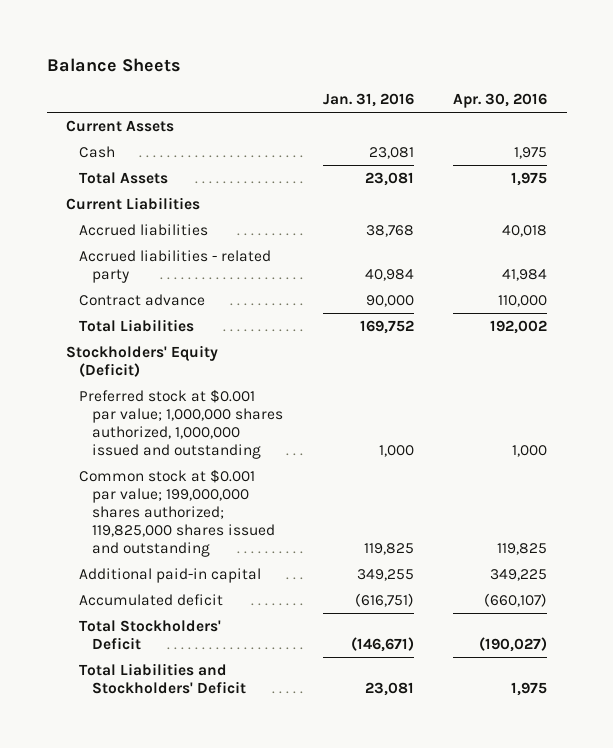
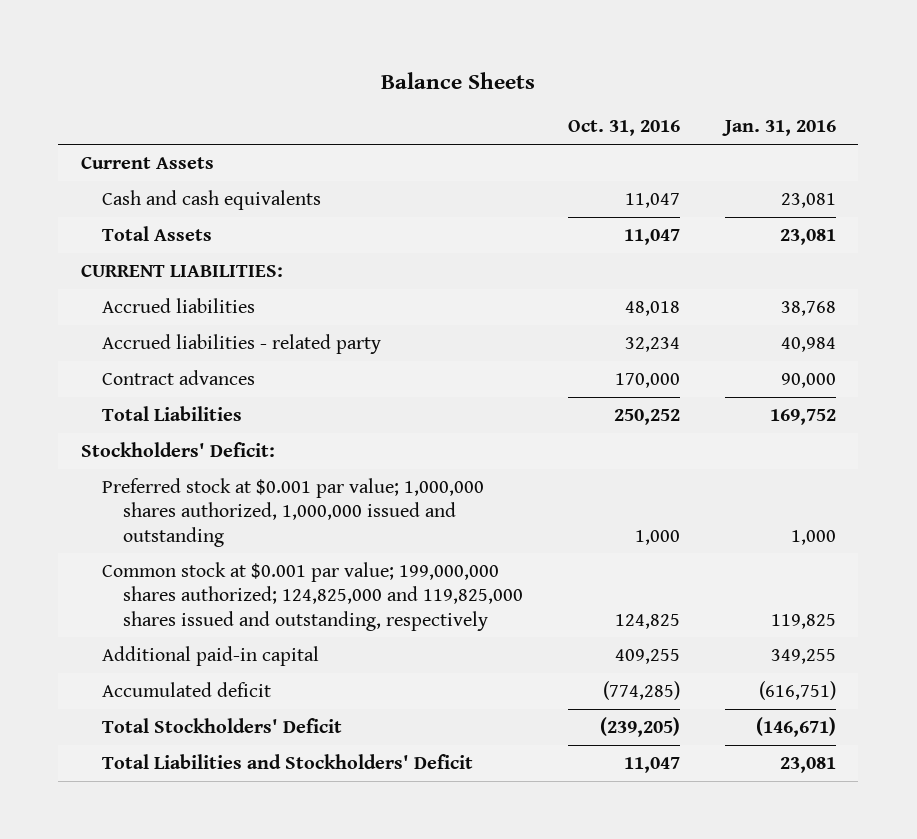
[453,93,548,109] Apr. 30, 2016 -> none
none -> [567,120,680,137] Oct. 31, 2016
[79,145,116,158] Cash -> [101,190,321,211] Cash and cash equivalents
[66,196,201,210] Current Liabilities -> [80,264,283,278] CURRENT LIABILITIES:
[79,293,206,306] Contract advance -> [101,370,255,386] Contract advances
[66,344,219,377] Stockholders' Equity (Deficit) -> [80,442,275,458] Stockholders' Deficit:
[79,468,276,557] Common stock at $0.001 par value; 199,000,000 shares authorized; 119,825,000 shares issued and outstanding -> [101,562,523,631] Common stock at $0.001 par value; 199,000,000 shares authorized; 124,825,000 and 119,825,000 shares issued and outstanding, respectively

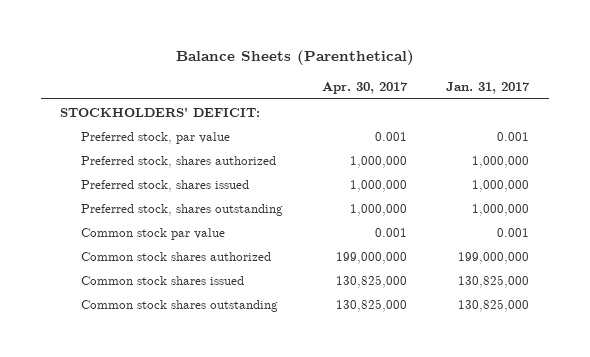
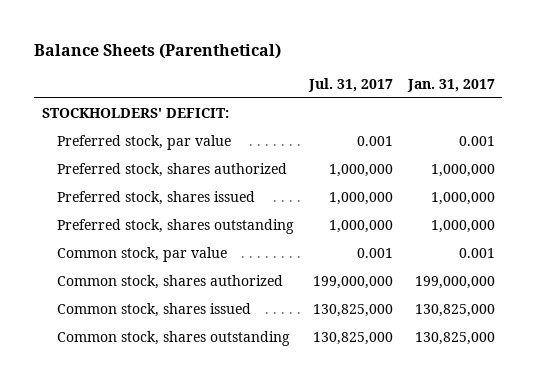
[322,82,409,95] Apr. 30, 2017 -> none
none -> [307,77,393,92] Jul. 31, 2017
[80,227,225,240] Common stock par value -> [56,247,227,263] Common stock, par value
[80,251,271,261] Common stock shares authorized -> [56,275,283,290] Common stock, shares authorized
[80,275,244,285] Common stock shares issued -> [56,303,251,318] Common stock, shares issued
[80,299,278,312] Common stock shares outstanding -> [56,331,290,347] Common stock, shares outstanding

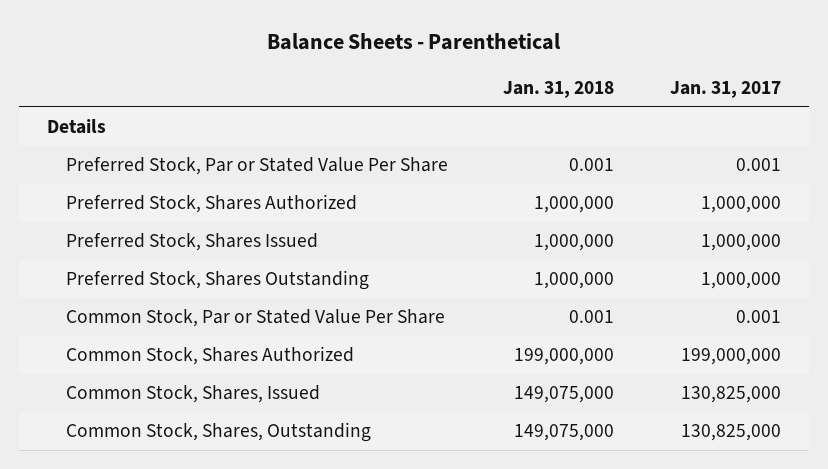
[34,42,282,59] Balance Sheets (Parenthetical) -> [267,33,562,51] Balance Sheets - Parenthetical
[307,77,393,92] Jul. 31, 2017 -> none
none -> [503,80,615,98] Jan. 31, 2018
[41,108,229,119] STOCKHOLDERS' DEFICIT: -> none
none -> [47,119,107,135] Details
[56,135,231,151] Preferred stock, par value -> [65,157,448,176] Preferred Stock, Par or Stated Value Per Share
[56,163,287,178] Preferred stock, shares authorized -> [65,194,357,214] Preferred Stock, Shares Authorized
[56,191,255,206] Preferred stock, shares issued -> [65,233,318,252] Preferred Stock, Shares Issued
[56,219,294,235] Preferred stock, shares outstanding -> [65,270,369,291] Preferred Stock, Shares Outstanding
[56,247,227,263] Common stock, par value -> [65,309,445,328] Common Stock, Par or Stated Value Per Share
[56,275,283,290] Common stock, shares authorized -> [65,346,354,366] Common Stock, Shares Authorized
[56,303,251,318] Common stock, shares issued -> [65,385,320,404] Common Stock, Shares, Issued
[56,331,290,347] Common stock, shares outstanding -> [65,422,371,443] Common Stock, Shares, Outstanding

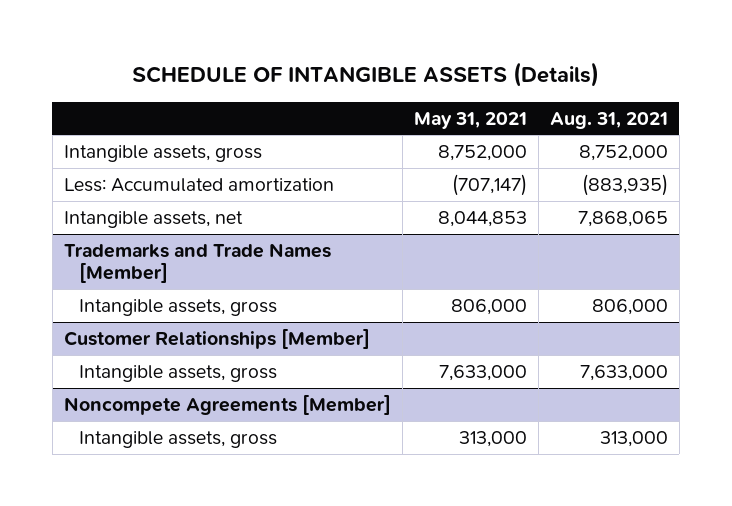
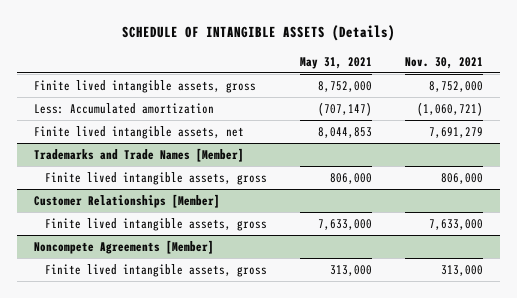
[549,111,668,129] Aug. 31, 2021 -> none
none -> [405,56,484,69] Nov. 30, 2021
[63,144,262,162] Intangible assets, gross -> [33,79,256,93] Finite lived intangible assets, gross
[63,210,243,228] Intangible assets, net -> [33,125,244,139] Finite lived intangible assets, net
[78,298,277,316] Intangible assets, gross -> [45,171,268,185] Finite lived intangible assets, gross
[78,364,277,382] Intangible assets, gross -> [45,217,268,231] Finite lived intangible assets, gross
[78,430,277,448] Intangible assets, gross -> [45,263,268,277] Finite lived intangible assets, gross

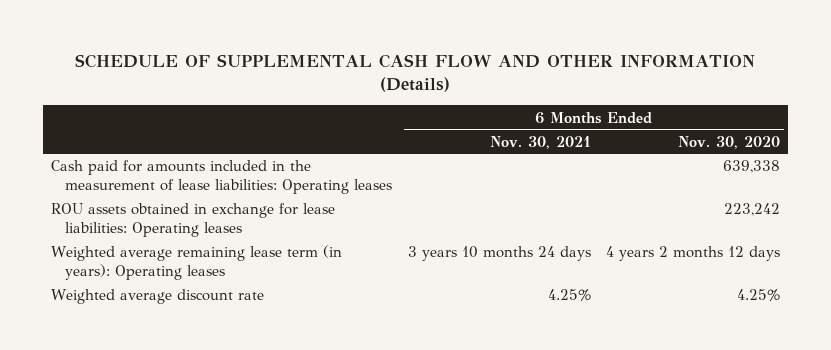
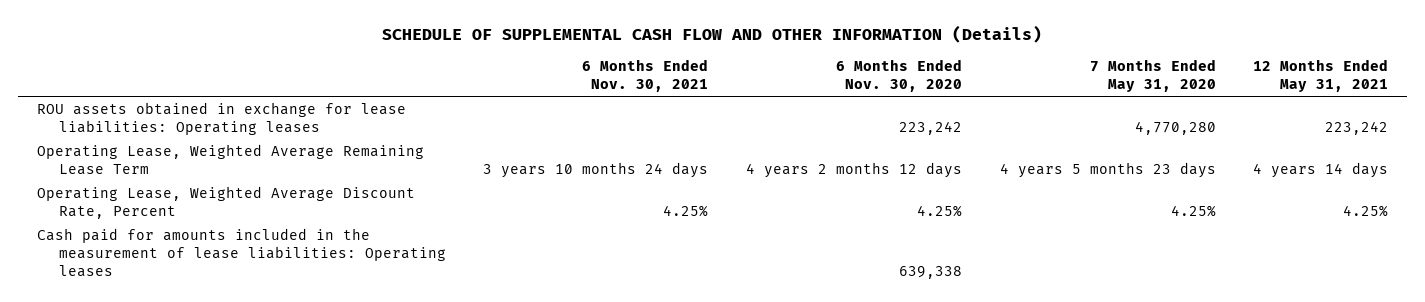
none -> [1089,58,1216,92] 7 Months Ended May 31, 2020
none -> [1253,58,1389,92] 12 Months Ended May 31, 2021
[50,245,342,280] Weighted average remaining lease term (in years): Operating leases -> [36,144,424,176] Operating Lease, Weighted Average Remaining Lease Term
[50,289,264,305] Weighted average discount rate -> [36,186,415,220] Operating Lease, Weighted Average Discount Rate, Percent
[50,160,393,194] Cash paid for amounts included in the measurement of lease liabilities: Operating leases -> [36,228,446,278] Cash paid for amounts included in the measurement of lease liabilities: Operating leases

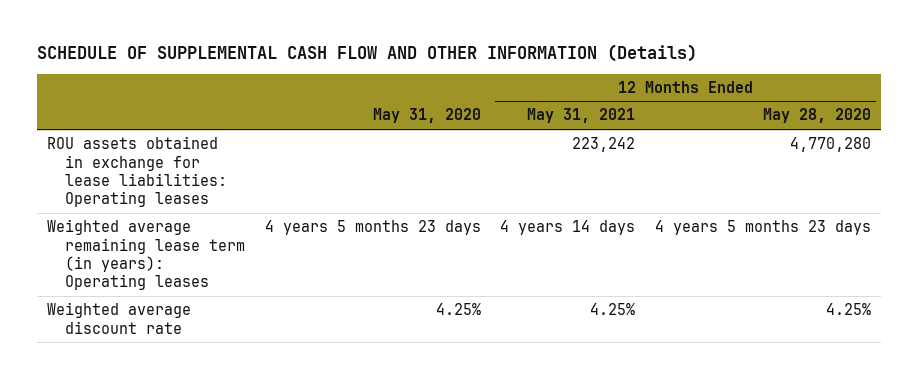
[582,58,709,92] 6 Months Ended Nov. 30, 2021 -> none
[836,58,963,92] 6 Months Ended Nov. 30, 2020 -> none
[1089,58,1216,92] 7 Months Ended May 31, 2020 -> none
none -> [372,108,481,124] May 31, 2020
none -> [763,108,872,124] May 28, 2020
[36,228,446,278] Cash paid for amounts included in the measurement of lease liabilities: Operating leases -> none
[36,144,424,176] Operating Lease, Weighted Average Remaining Lease Term -> [46,219,245,291] Weighted average remaining lease term (in years): Operating leases
[36,186,415,220] Operating Lease, Weighted Average Discount Rate, Percent -> [46,302,191,334] Weighted average discount rate

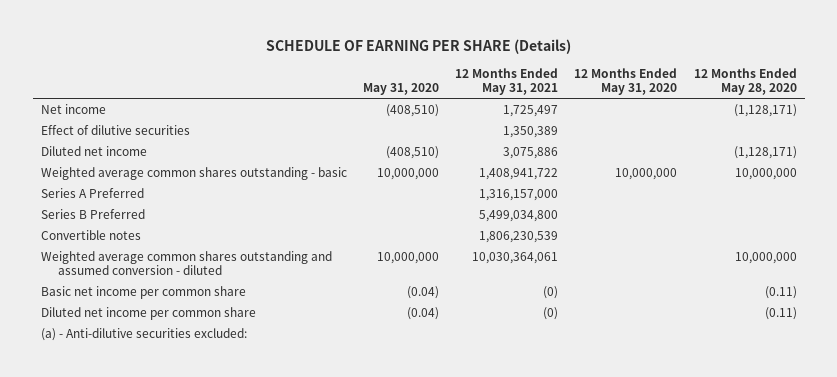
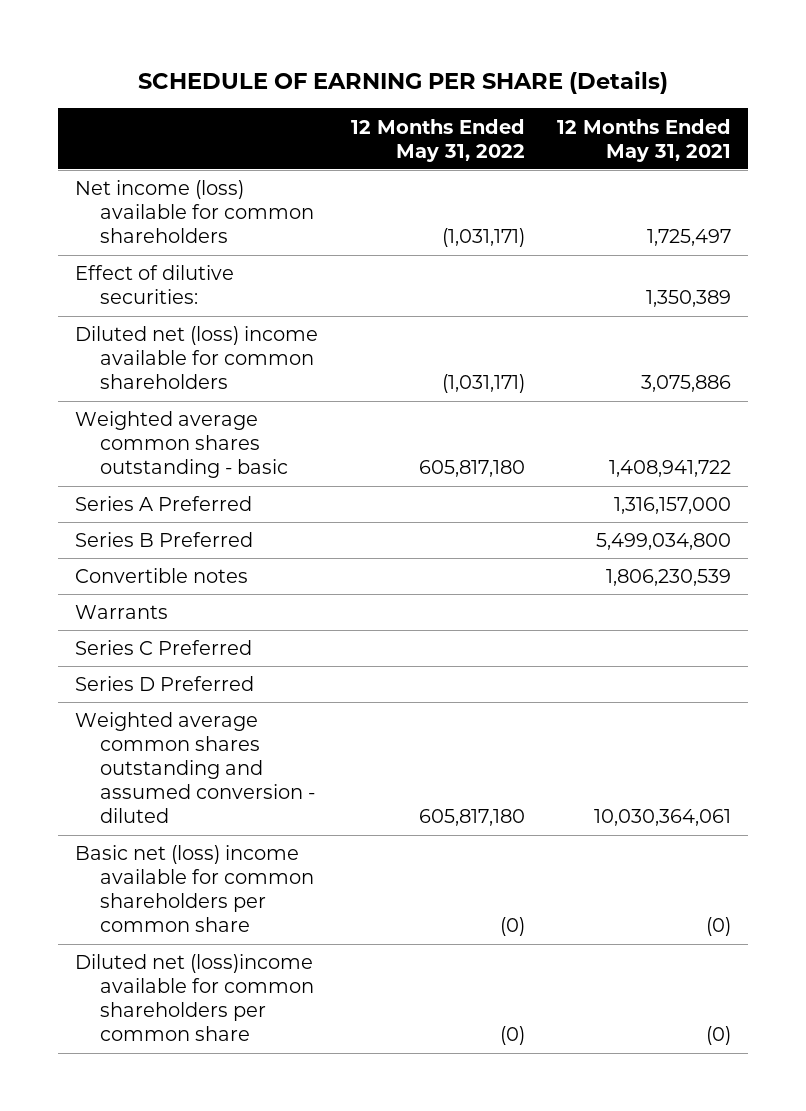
[362,83,439,96] May 31, 2020 -> none
[574,68,678,96] 12 Months Ended May 31, 2020 -> none
[693,68,797,96] 12 Months Ended May 28, 2020 -> none
none -> [350,118,525,162] 12 Months Ended May 31, 2022
[40,103,106,114] Net income -> [74,180,314,244] Net income (loss) available for common shareholders
[40,124,190,135] Effect of dilutive securities -> [74,265,234,305] Effect of dilutive securities:
[40,145,147,156] Diluted net income -> [74,326,318,390] Diluted net (loss) income available for common shareholders
none -> [74,605,168,620] Warrants
none -> [74,640,252,656] Series C Preferred
none -> [74,676,254,692] Series D Preferred
[40,327,247,341] (a) - Anti-dilutive securities excluded: -> none
[40,285,246,299] Basic net income per common share -> [74,845,314,933] Basic net (loss) income available for common shareholders per common share
[40,306,256,320] Diluted net income per common share -> [74,954,314,1042] Diluted net (loss)income available for common shareholders per common share

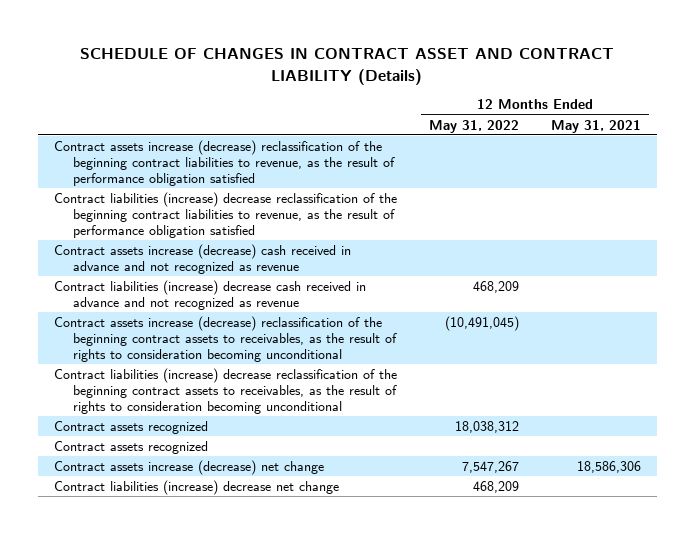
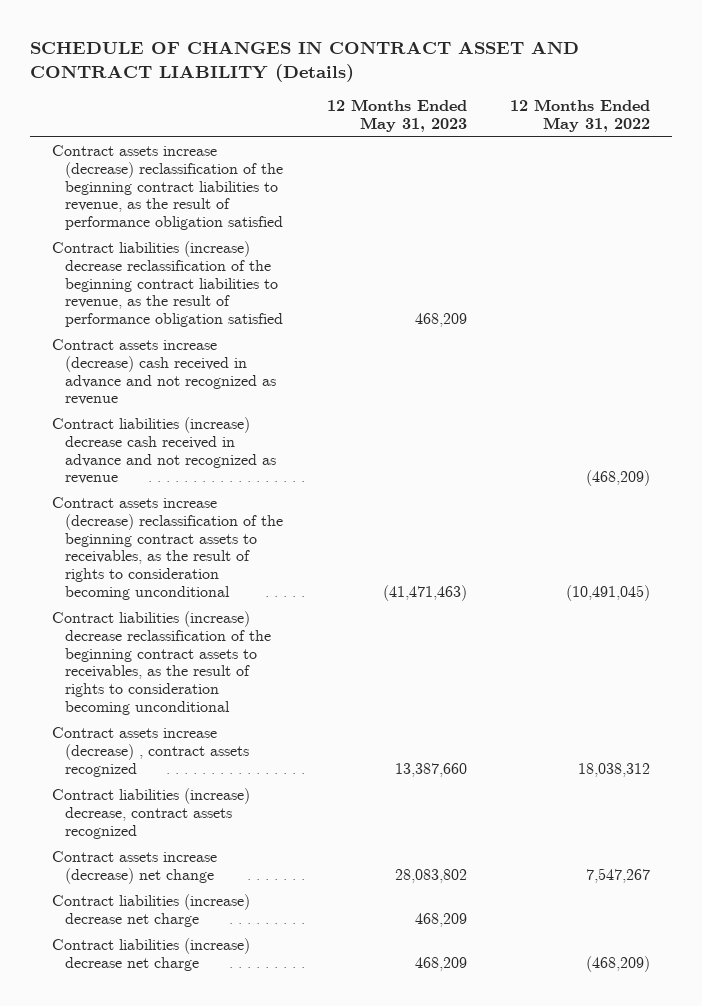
[551,119,642,133] May 31, 2021 -> none
none -> [326,99,467,132] 12 Months Ended May 31, 2023
[472,280,519,293] 468,209 -> [586,470,651,487] (468,209)
[53,420,208,434] Contract assets recognized -> [51,727,250,777] Contract assets increase (decrease) , contract assets recognized
[53,440,208,454] Contract assets recognized -> [51,788,250,839] Contract liabilities (increase) decrease, contract assets recognized
none -> [51,894,250,928] Contract liabilities (increase) decrease net charge
[53,479,339,495] Contract liabilities (increase) decrease net change -> [51,938,250,972] Contract liabilities (increase) decrease net charge
[472,480,519,493] 468,209 -> [586,956,651,973] (468,209)

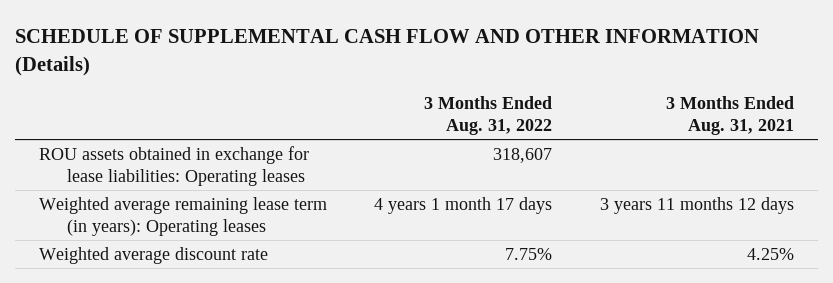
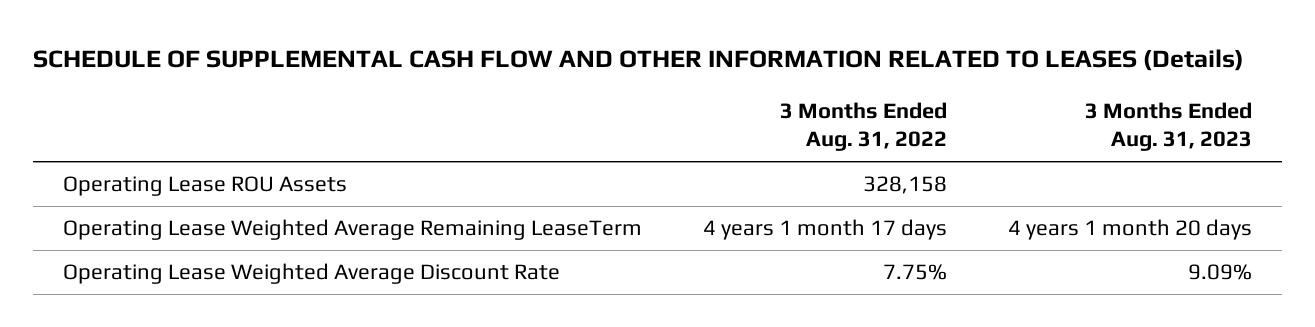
[15,29,760,76] SCHEDULE OF SUPPLEMENTAL CASH FLOW AND OTHER INFORMATION (Details) -> [33,48,1245,71] SCHEDULE OF SUPPLEMENTAL CASH FLOW AND OTHER INFORMATION RELATED TO LEASES (Details)
[665,95,794,135] 3 Months Ended Aug. 31, 2021 -> none
none -> [1084,102,1252,152] 3 Months Ended Aug. 31, 2023
[38,146,309,186] ROU assets obtained in exchange for lease liabilities: Operating leases -> [63,176,348,197] Operating Lease ROU Assets
[493,148,553,164] 318,607 -> [863,176,948,195] 328,158
[38,197,327,236] Weighted average remaining lease term (in years): Operating leases -> [63,219,643,241] Operating Lease Weighted Average Remaining LeaseTerm
[38,247,268,265] Weighted average discount rate -> [63,263,561,285] Operating Lease Weighted Average Discount Rate

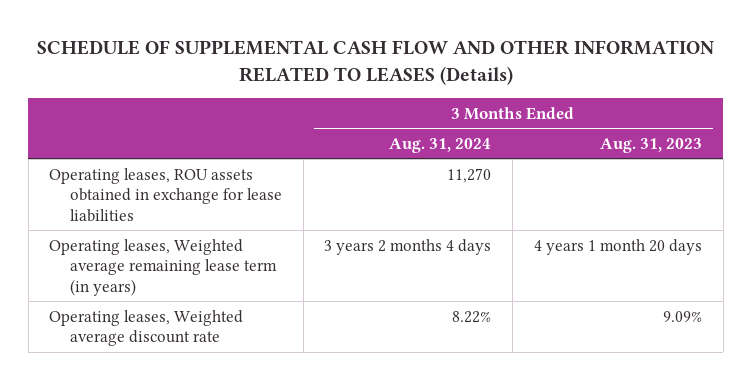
[780,102,948,152] 3 Months Ended Aug. 31, 2022 -> none
none -> [389,137,492,153] Aug. 31, 2024
[63,176,348,197] Operating Lease ROU Assets -> [49,167,282,222] Operating leases, ROU assets obtained in exchange for lease liabilities
[63,219,643,241] Operating Lease Weighted Average Remaining LeaseTerm -> [49,238,277,296] Operating leases, Weighted average remaining lease term (in years)
[63,263,561,285] Operating Lease Weighted Average Discount Rate -> [49,309,244,347] Operating leases, Weighted average discount rate

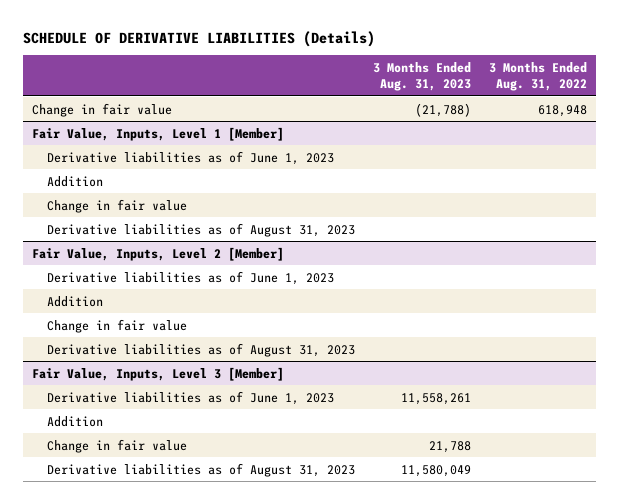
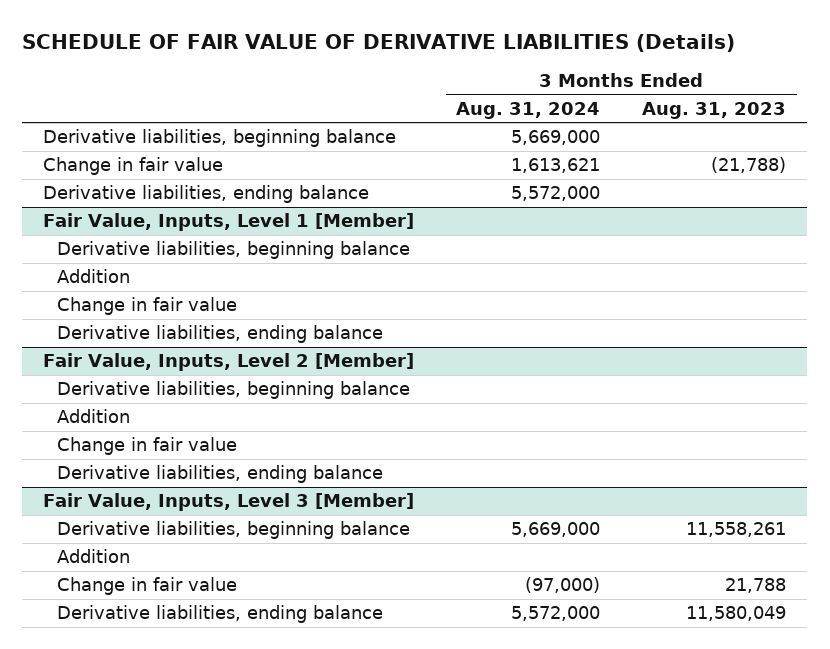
[22,30,375,47] SCHEDULE OF DERIVATIVE LIABILITIES (Details) -> [22,34,736,53] SCHEDULE OF FAIR VALUE OF DERIVATIVE LIABILITIES (Details)
[489,61,588,92] 3 Months Ended Aug. 31, 2022 -> none
none -> [456,101,601,119] Aug. 31, 2024
none -> [43,129,397,148] Derivative liabilities, beginning balance
none -> [43,185,370,204] Derivative liabilities, ending balance
[46,150,334,165] Derivative liabilities as of June 1, 2023 -> none
none -> [57,241,411,260] Derivative liabilities, beginning balance
[46,222,355,237] Derivative liabilities as of August 31, 2023 -> none
none -> [57,325,384,344] Derivative liabilities, ending balance
[46,270,334,285] Derivative liabilities as of June 1, 2023 -> none
none -> [57,381,411,400] Derivative liabilities, beginning balance
[46,342,355,357] Derivative liabilities as of August 31, 2023 -> none
none -> [57,465,384,484] Derivative liabilities, ending balance
[46,390,334,405] Derivative liabilities as of June 1, 2023 -> [57,521,411,540] Derivative liabilities, beginning balance
[46,462,355,477] Derivative liabilities as of August 31, 2023 -> [57,605,384,624] Derivative liabilities, ending balance

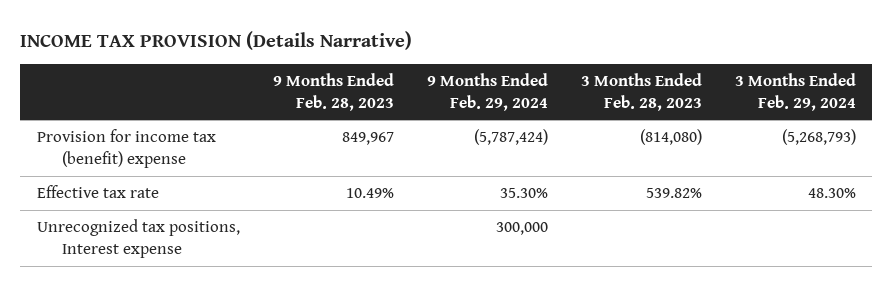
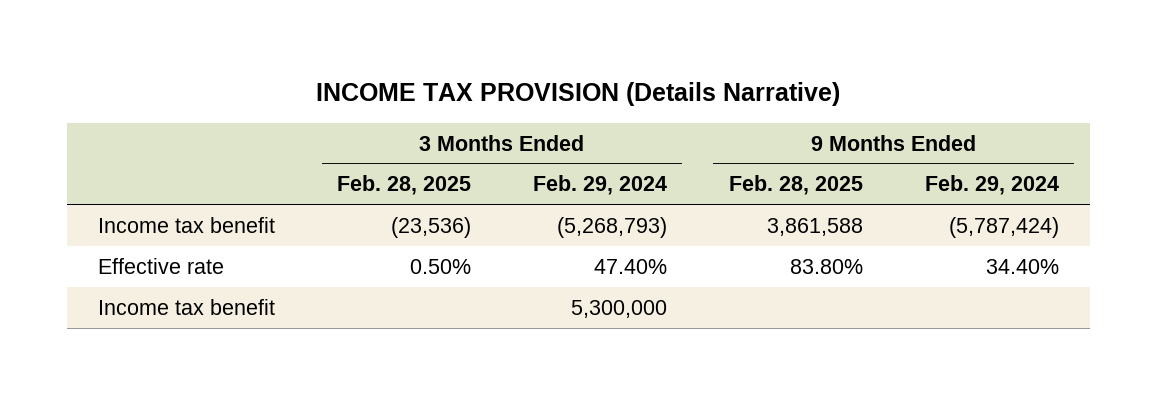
[272,73,394,111] 9 Months Ended Feb. 28, 2023 -> none
[580,73,702,111] 3 Months Ended Feb. 28, 2023 -> none
none -> [337,175,472,196] Feb. 28, 2025
none -> [728,175,863,196] Feb. 28, 2025
[36,219,240,259] Unrecognized tax positions, Interest expense -> none
[36,129,216,169] Provision for income tax (benefit) expense -> [98,216,276,233] Income tax benefit
[36,185,159,199] Effective tax rate -> [98,257,225,274] Effective rate
[499,188,548,199] 35.30% -> [985,258,1059,274] 34.40%
[807,188,856,199] 48.30% -> [593,258,667,274] 47.40%
none -> [98,298,276,315] Income tax benefit

